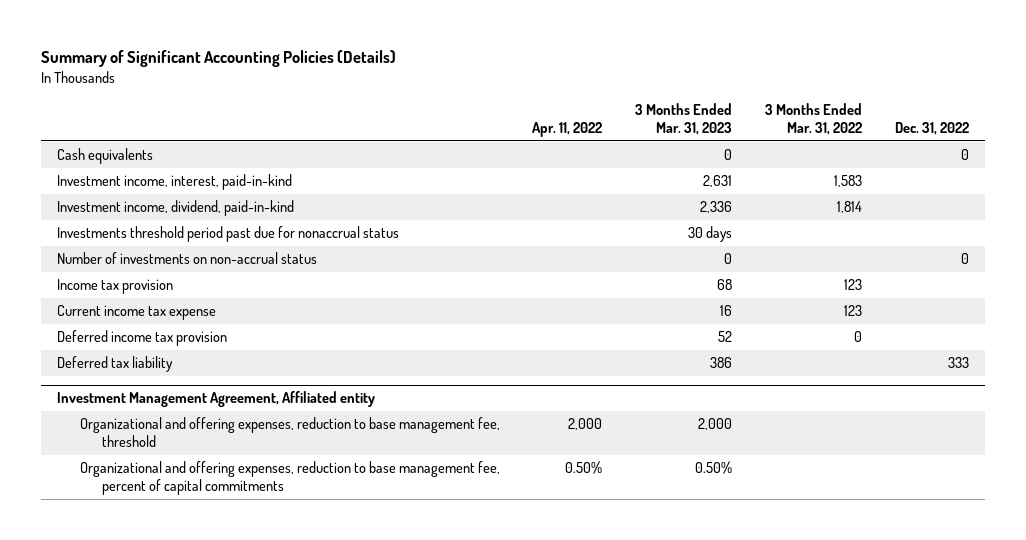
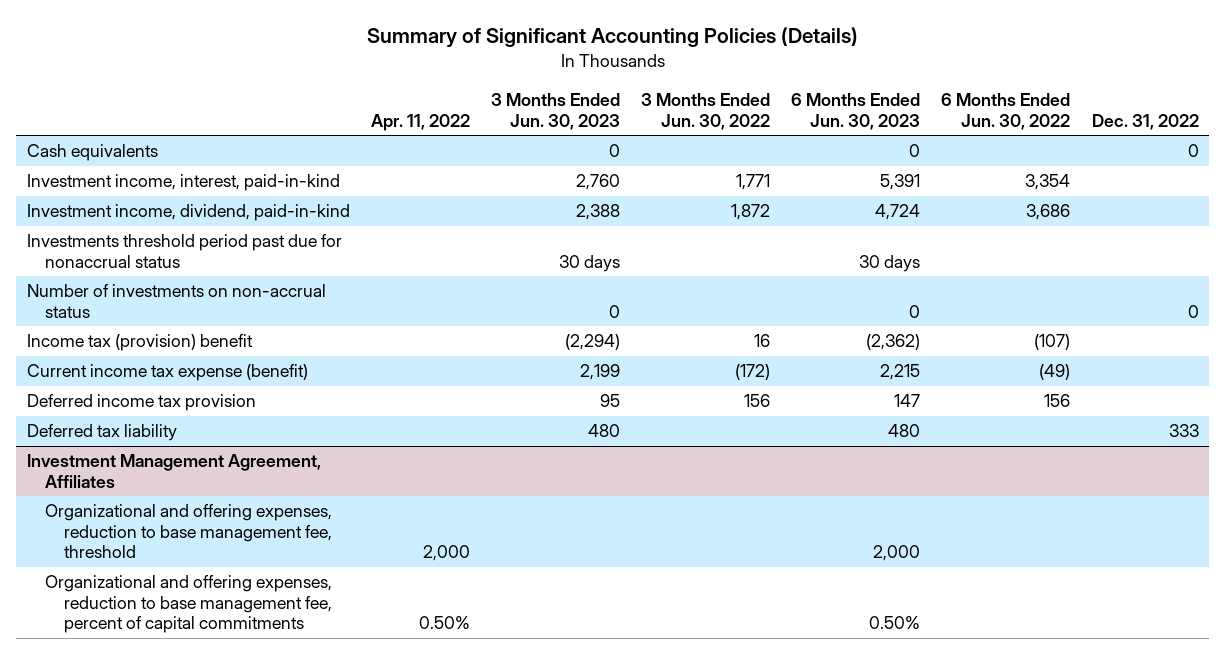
[635,103,733,136] 3 Months Ended Mar. 31, 2023 -> none
[764,103,862,136] 3 Months Ended Mar. 31, 2022 -> none
none -> [490,93,620,130] 3 Months Ended Jun. 30, 2023
none -> [641,93,771,130] 3 Months Ended Jun. 30, 2022
none -> [791,93,921,130] 6 Months Ended Jun. 30, 2023
none -> [941,93,1071,130] 6 Months Ended Jun. 30, 2022
[57,279,174,295] Income tax provision -> [26,334,253,352] Income tax (provision) benefit
[57,305,217,321] Current income tax expense -> [26,364,308,382] Current income tax expense (benefit)
[57,391,376,408] Investment Management Agreement, Affiliated entity -> [26,454,321,488] Investment Management Agreement, Affiliates

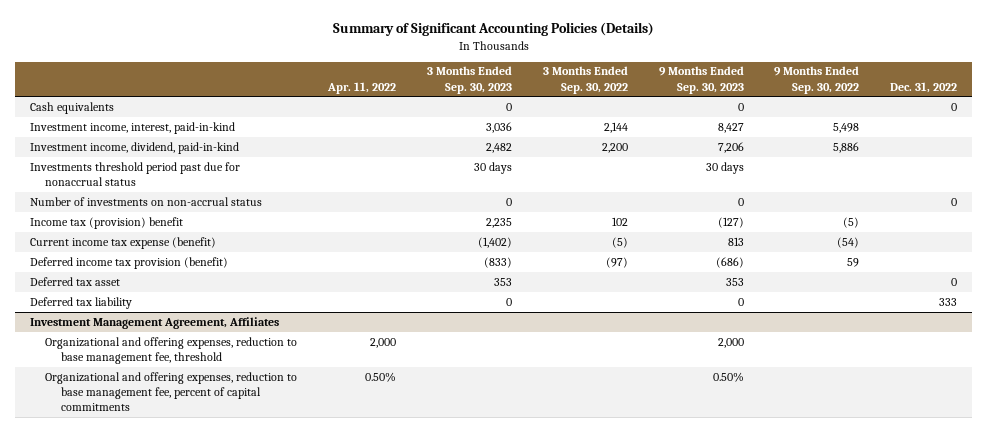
[490,93,620,130] 3 Months Ended Jun. 30, 2023 -> none
[641,93,771,130] 3 Months Ended Jun. 30, 2022 -> none
[791,93,921,130] 6 Months Ended Jun. 30, 2023 -> none
[941,93,1071,130] 6 Months Ended Jun. 30, 2022 -> none
none -> [427,66,513,94] 3 Months Ended Sep. 30, 2023
none -> [542,66,628,94] 3 Months Ended Sep. 30, 2022
none -> [658,66,744,94] 9 Months Ended Sep. 30, 2023
none -> [774,66,860,94] 9 Months Ended Sep. 30, 2022
[26,394,256,412] Deferred income tax provision -> [30,256,229,269] Deferred income tax provision (benefit)
none -> [30,276,121,286] Deferred tax asset

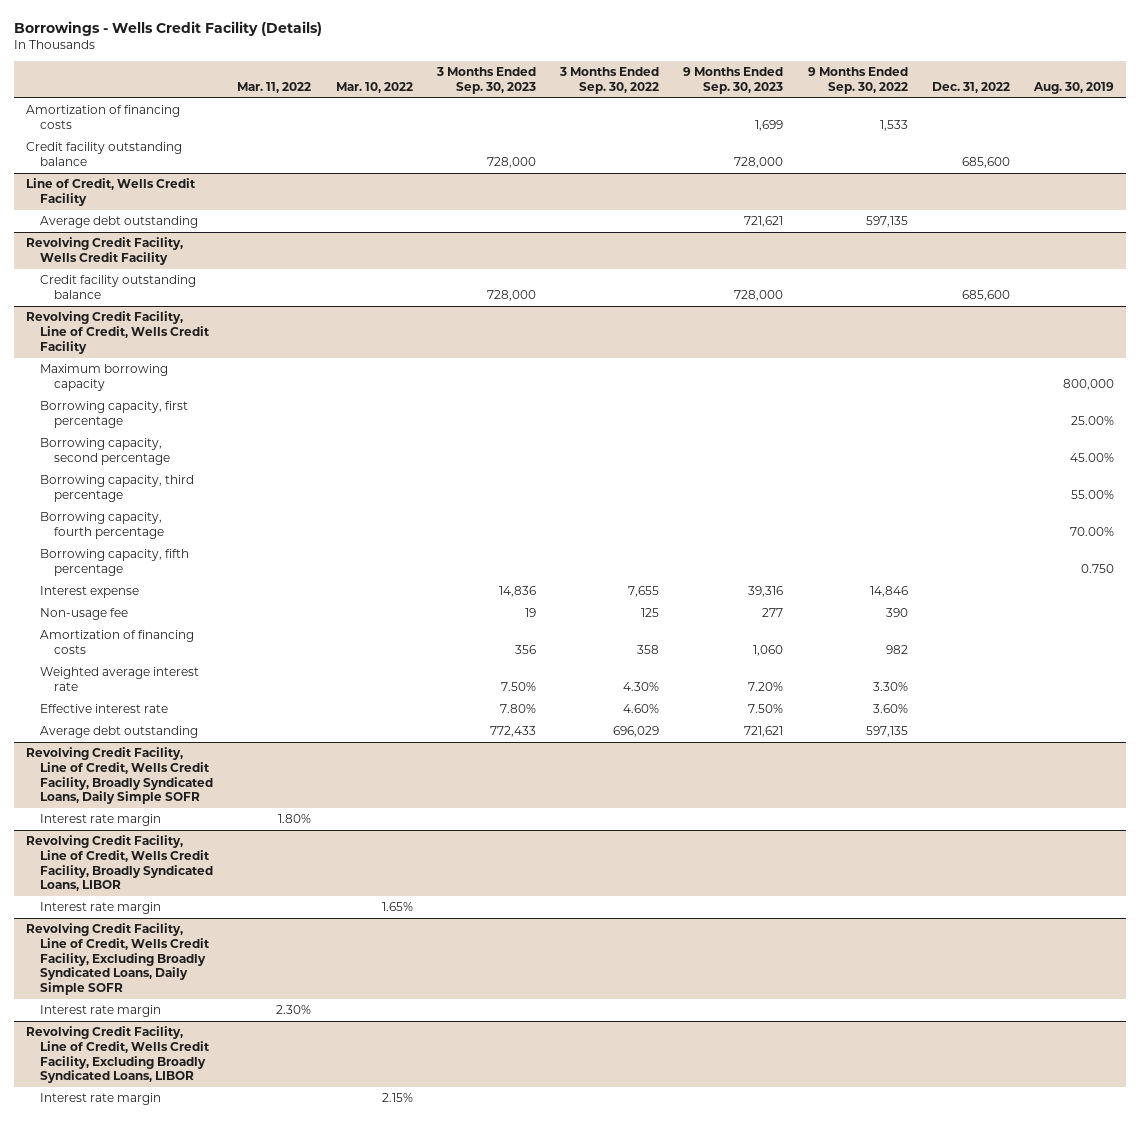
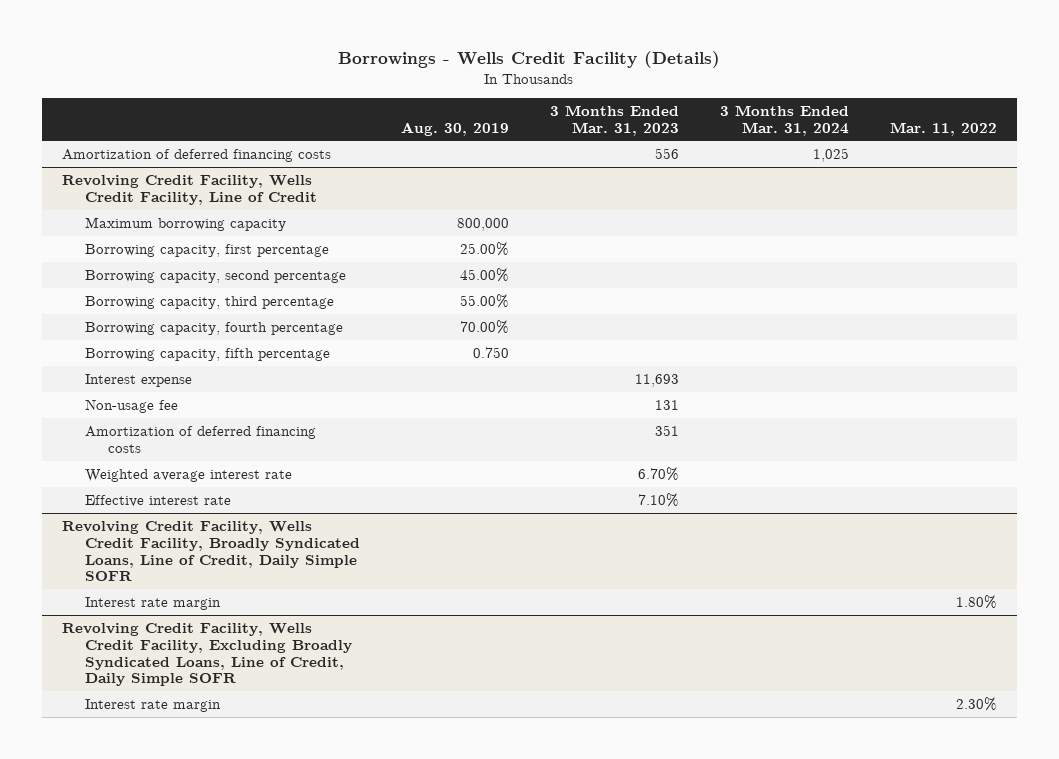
[335,81,413,93] Mar. 10, 2022 -> none
[435,67,536,94] 3 Months Ended Sep. 30, 2023 -> none
[559,67,660,94] 3 Months Ended Sep. 30, 2022 -> none
[683,67,784,94] 9 Months Ended Sep. 30, 2023 -> none
[807,67,908,94] 9 Months Ended Sep. 30, 2022 -> none
[931,81,1010,93] Dec. 31, 2022 -> none
none -> [549,104,679,136] 3 Months Ended Mar. 31, 2023
none -> [719,104,849,136] 3 Months Ended Mar. 31, 2024
[26,142,183,167] Credit facility outstanding balance -> none
[26,178,197,207] Line of Credit, Wells Credit Facility -> none
[40,216,199,229] Average debt outstanding -> none
[26,237,184,266] Revolving Credit Facility, Wells Credit Facility -> none
[40,275,197,300] Credit facility outstanding balance -> none
[26,105,181,130] Amortization of financing costs -> [62,148,332,162] Amortization of deferred financing costs
[26,311,211,354] Revolving Credit Facility, Line of Credit, Wells Credit Facility -> [62,174,318,205] Revolving Credit Facility, Wells Credit Facility, Line of Credit
[40,630,195,655] Amortization of financing costs -> [85,425,317,453] Amortization of deferred financing costs
[40,726,199,739] Average debt outstanding -> none
[26,747,214,805] Revolving Credit Facility, Line of Credit, Wells Credit Facility, Broadly Syndicated Loans, Daily Simple SOFR -> [62,520,361,582] Revolving Credit Facility, Wells Credit Facility, Broadly Syndicated Loans, Line of Credit, Daily Simple SOFR
[26,835,214,892] Revolving Credit Facility, Line of Credit, Wells Credit Facility, Broadly Syndicated Loans, LIBOR -> none
[40,902,162,915] Interest rate margin -> none
[26,923,211,995] Revolving Credit Facility, Line of Credit, Wells Credit Facility, Excluding Broadly Syndicated Loans, Daily Simple SOFR -> [62,622,353,687] Revolving Credit Facility, Wells Credit Facility, Excluding Broadly Syndicated Loans, Line of Credit, Daily Simple SOFR
[26,1026,211,1084] Revolving Credit Facility, Line of Credit, Wells Credit Facility, Excluding Broadly Syndicated Loans, LIBOR -> none
[40,1093,162,1106] Interest rate margin -> none

